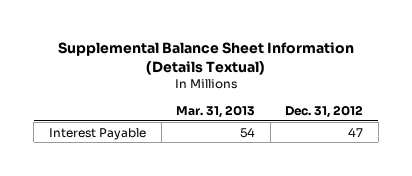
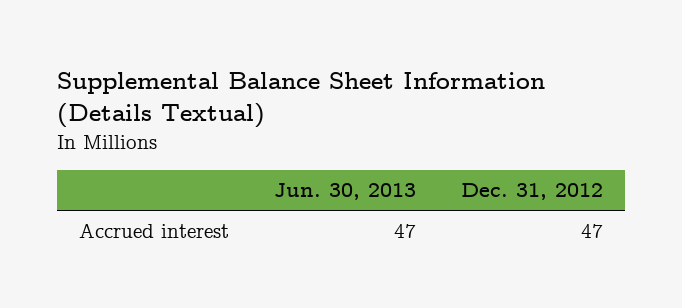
[176,104,256,118] Mar. 31, 2013 -> none
none -> [273,183,416,201] Jun. 30, 2013
[49,127,147,140] Interest Payable -> [79,223,230,239] Accrued interest

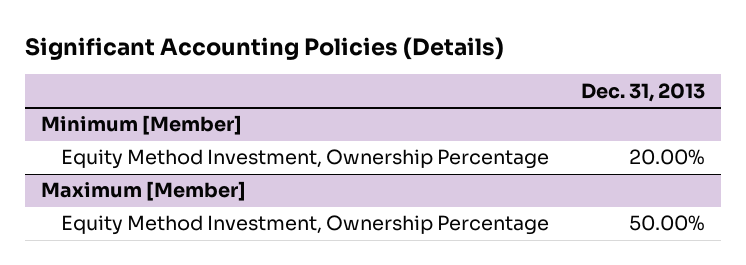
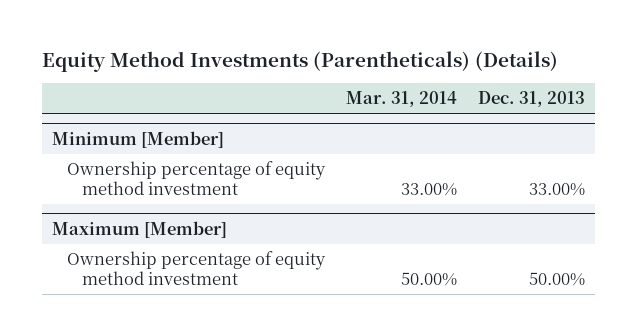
[25,37,505,61] Significant Accounting Policies (Details) -> [41,51,558,73] Equity Method Investments (Parentheticals) (Details)
none -> [346,91,458,108] Mar. 31, 2014
[61,149,550,170] Equity Method Investment, Ownership Percentage -> [67,160,327,195] Ownership percentage of equity method investment
[629,149,706,166] 20.00% -> [528,182,585,196] 33.00%
[61,215,550,236] Equity Method Investment, Ownership Percentage -> [67,250,327,285] Ownership percentage of equity method investment

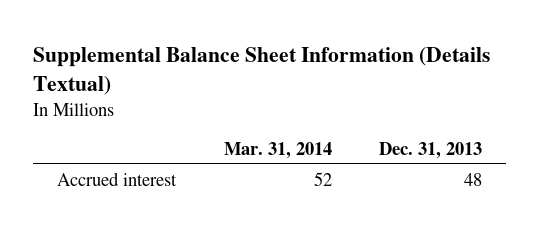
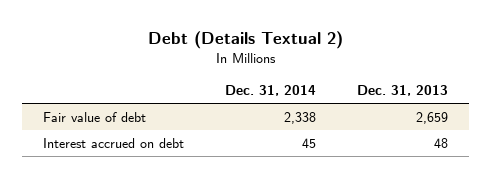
[32,46,490,95] Supplemental Balance Sheet Information (Details Textual) -> [147,30,343,49] Debt (Details Textual 2)
[223,142,332,160] Mar. 31, 2014 -> none
none -> [225,85,317,97] Dec. 31, 2014
none -> [42,111,146,122] Fair value of debt
[56,171,177,186] Accrued interest -> [42,137,184,148] Interest accrued on debt

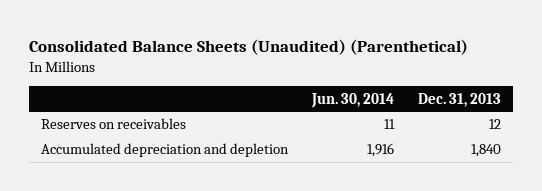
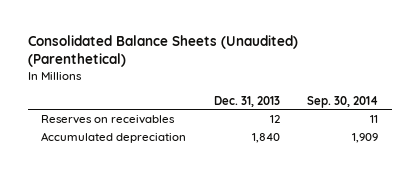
[310,92,394,108] Jun. 30, 2014 -> none
none -> [307,95,379,108] Sep. 30, 2014
[40,143,289,158] Accumulated depreciation and depletion -> [41,132,187,144] Accumulated depreciation

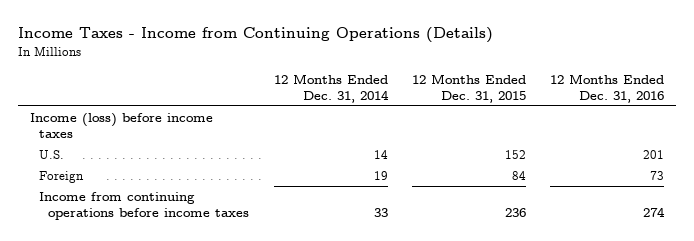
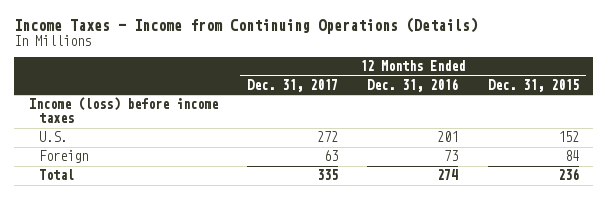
[273,73,389,103] 12 Months Ended Dec. 31, 2014 -> none
none -> [247,78,339,92] Dec. 31, 2017
[39,191,250,220] Income from continuing operations before income taxes -> [38,169,74,181] Total

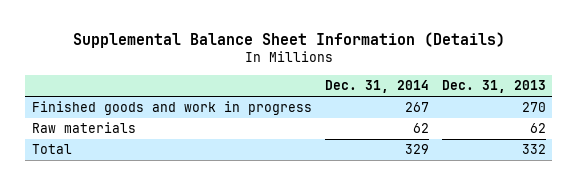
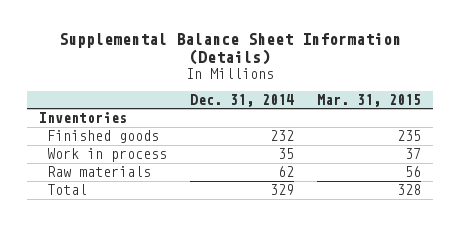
[441,80,546,94] Dec. 31, 2013 -> none
none -> [317,93,422,107] Mar. 31, 2015
none -> [38,112,127,124] Inventories
[31,101,312,116] Finished goods and work in progress -> [47,130,160,144] Finished goods
[404,102,429,113] 267 -> [270,130,295,142] 232
none -> [47,148,168,163] Work in process

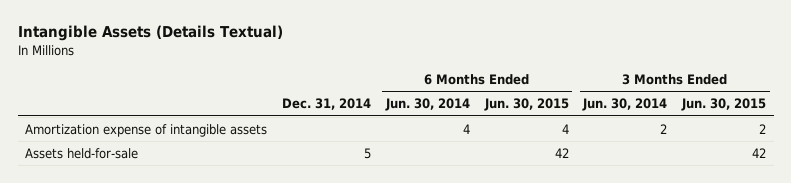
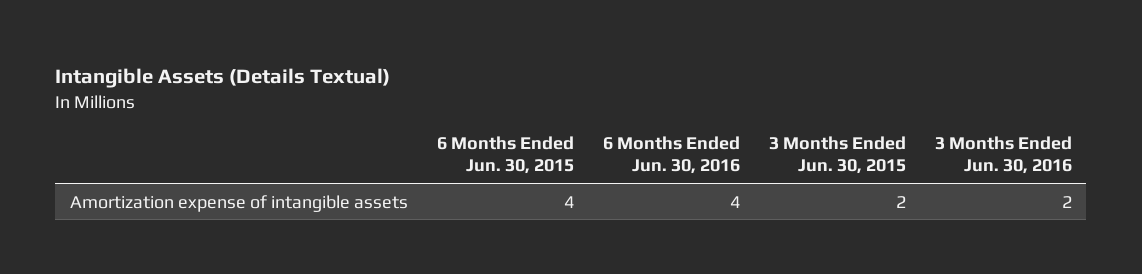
[281,98,371,111] Dec. 31, 2014 -> none
[384,98,470,112] Jun. 30, 2014 -> none
[582,98,668,112] Jun. 30, 2014 -> none
none -> [602,136,740,175] 6 Months Ended Jun. 30, 2016
none -> [934,136,1072,175] 3 Months Ended Jun. 30, 2016
[25,147,139,159] Assets held-for-sale -> none

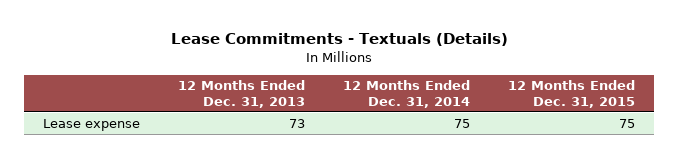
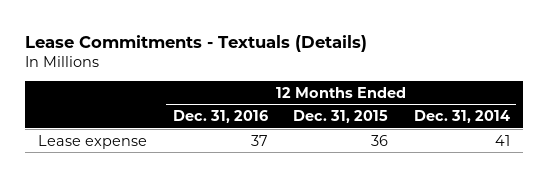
[178,80,306,109] 12 Months Ended Dec. 31, 2013 -> none
none -> [172,110,268,124] Dec. 31, 2016
[454,119,471,129] 75 -> [494,134,510,146] 41
[619,119,636,129] 75 -> [371,134,389,146] 36

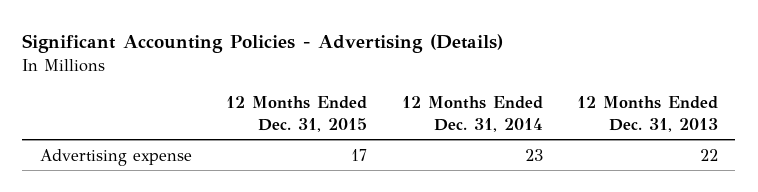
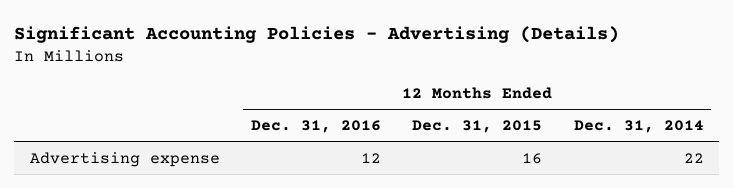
[577,96,719,133] 12 Months Ended Dec. 31, 2013 -> none
none -> [250,120,381,134] Dec. 31, 2016
[351,148,368,161] 17 -> [522,152,543,164] 16
[524,148,543,161] 23 -> [683,152,704,163] 22

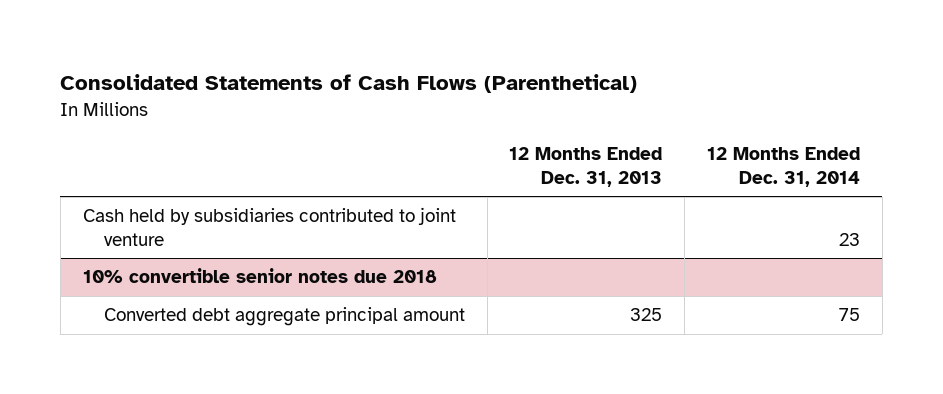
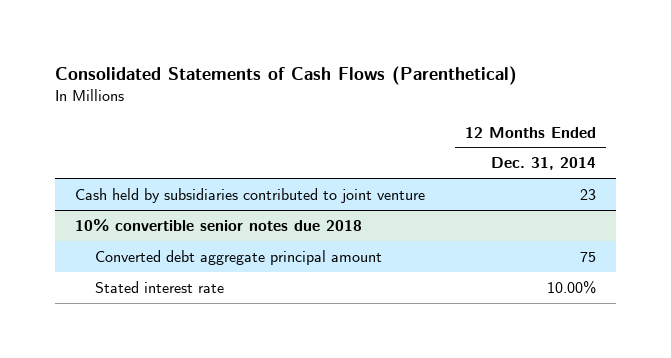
[509,146,663,187] 12 Months Ended Dec. 31, 2013 -> none
none -> [94,280,224,293] Stated interest rate

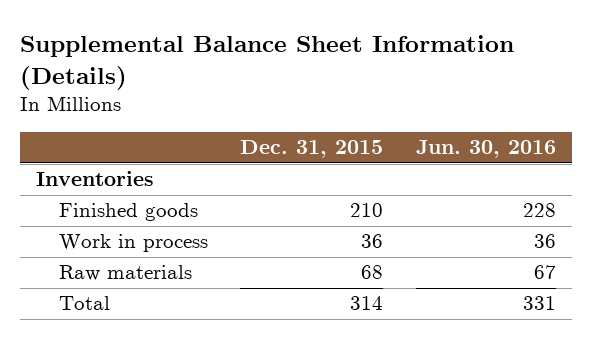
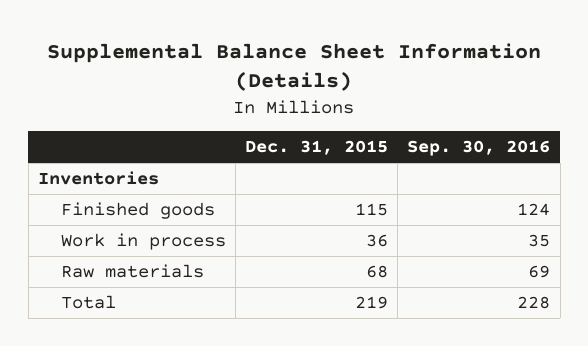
[415,140,556,159] Jun. 30, 2016 -> none
none -> [407,140,551,157] Sep. 30, 2016
[350,203,384,218] 210 -> [354,202,388,216] 115
[350,296,384,311] 314 -> [354,295,388,309] 219

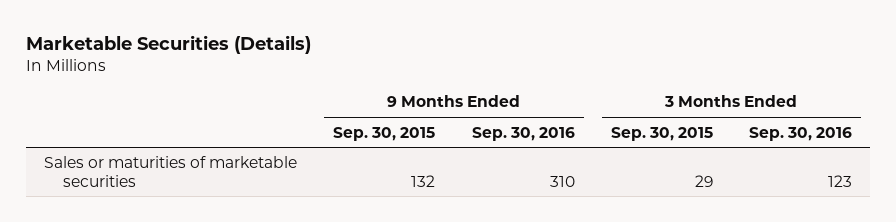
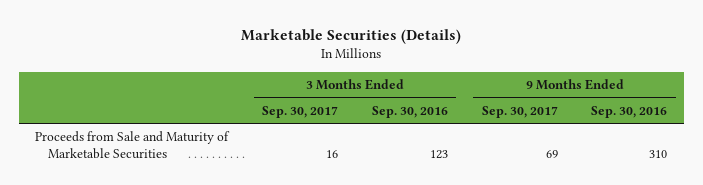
[333,126,436,141] Sep. 30, 2015 -> none
[610,126,713,141] Sep. 30, 2015 -> none
none -> [262,105,339,118] Sep. 30, 2017
none -> [481,105,558,118] Sep. 30, 2017
[44,156,298,187] Sales or maturities of marketable securities -> [35,131,231,159] Proceeds from Sale and Maturity of Marketable Securities

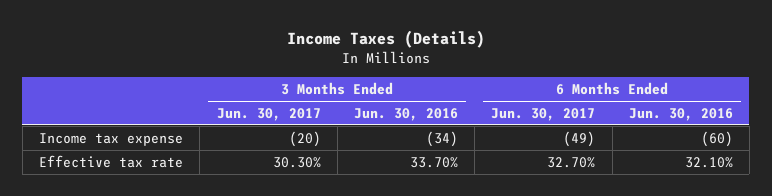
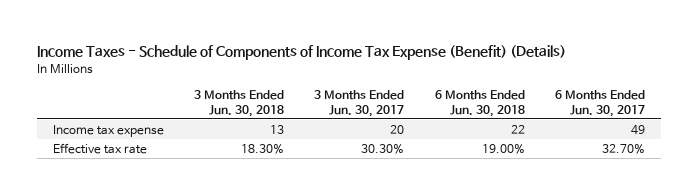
[286,30,485,49] Income Taxes (Details) -> [37,45,567,61] Income Taxes - Schedule of Components of Income Tax Expense (Benefit) (Details)
[353,107,458,121] Jun. 30, 2016 -> none
[628,107,733,121] Jun. 30, 2016 -> none
none -> [193,89,284,117] 3 Months Ended Jun. 30, 2018
none -> [434,89,525,117] 6 Months Ended Jun. 30, 2018
[288,130,321,147] (20) -> [390,124,405,134] 20
[563,130,596,147] (49) -> [631,124,646,135] 49

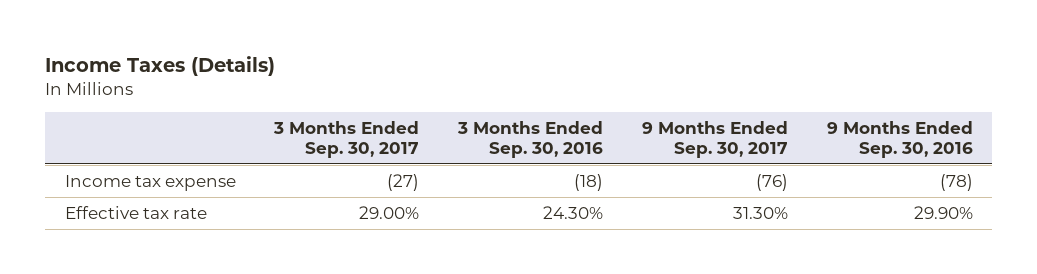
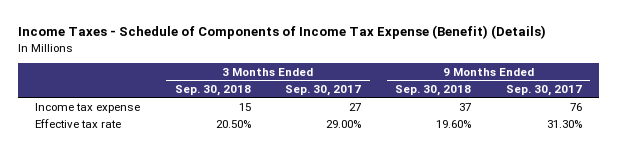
[45,55,276,76] Income Taxes (Details) -> [18,25,547,40] Income Taxes - Schedule of Components of Income Tax Expense (Benefit) (Details)
[457,120,604,158] 3 Months Ended Sep. 30, 2016 -> none
[826,120,973,158] 9 Months Ended Sep. 30, 2016 -> none
none -> [174,84,251,96] Sep. 30, 2018
none -> [395,84,472,96] Sep. 30, 2018
[387,173,420,191] (27) -> [349,102,362,111] 27
[755,173,788,191] (76) -> [569,102,582,111] 76

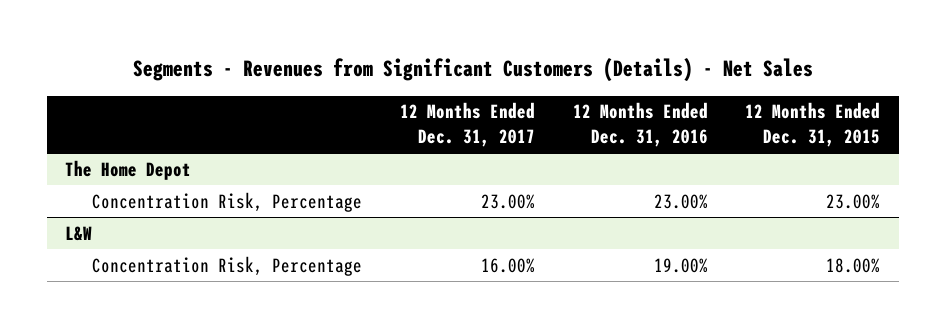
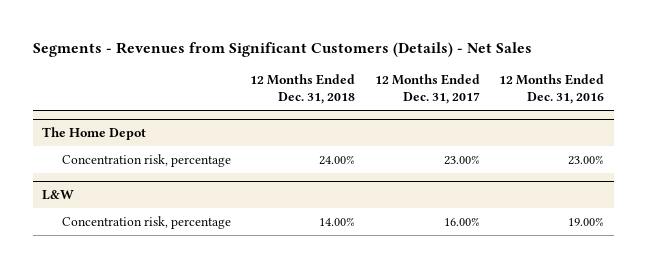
[745,102,881,147] 12 Months Ended Dec. 31, 2015 -> none
none -> [250,74,356,104] 12 Months Ended Dec. 31, 2018
[92,191,363,212] Concentration Risk, Percentage -> [61,153,231,167] Concentration risk, percentage
[92,255,363,276] Concentration Risk, Percentage -> [61,215,231,229] Concentration risk, percentage

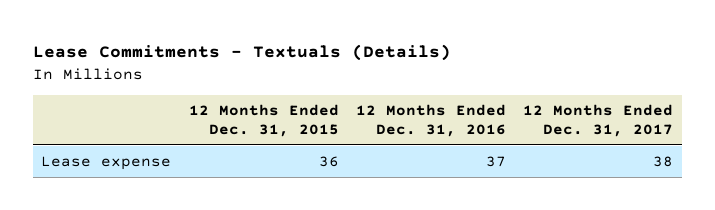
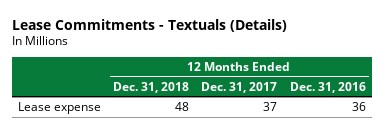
[188,103,339,137] 12 Months Ended Dec. 31, 2015 -> none
none -> [113,81,190,93] Dec. 31, 2018
[485,156,506,168] 37 -> [351,102,366,112] 36
[653,156,674,168] 38 -> [263,102,278,112] 37

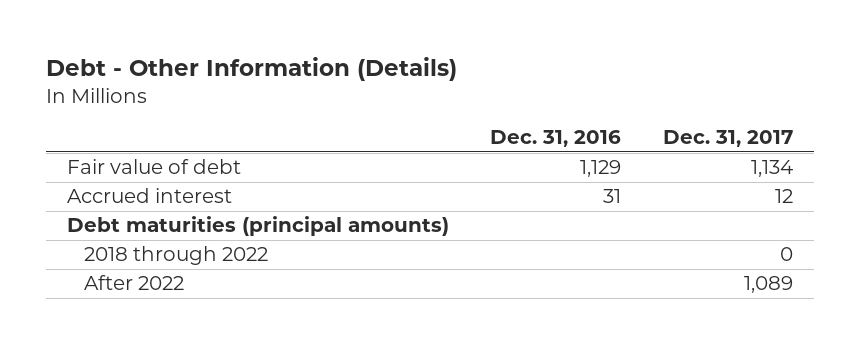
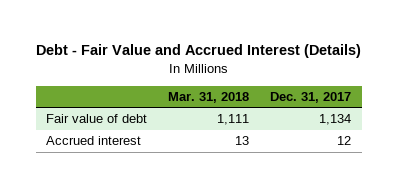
[45,57,457,82] Debt - Other Information (Details) -> [35,44,361,59] Debt - Fair Value and Accrued Interest (Details)
[490,130,622,148] Dec. 31, 2016 -> none
none -> [168,91,250,103] Mar. 31, 2018
[66,216,449,237] Debt maturities (principal amounts) -> none
[84,246,269,266] 2018 through 2022 -> none
[84,275,185,291] After 2022 -> none

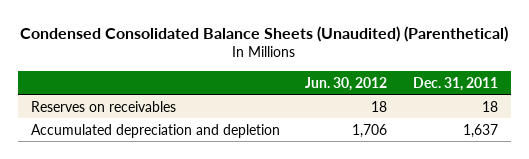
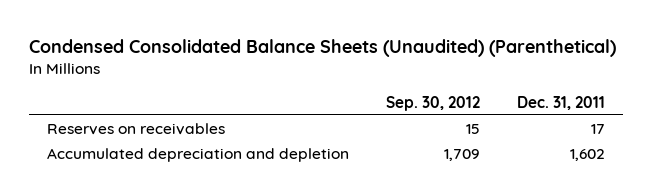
[305,76,388,91] Jun. 30, 2012 -> none
none -> [386,95,481,111] Sep. 30, 2012
[482,100,499,112] 18 -> [590,124,605,135] 17
[463,123,499,138] 1,637 -> [569,149,605,162] 1,602

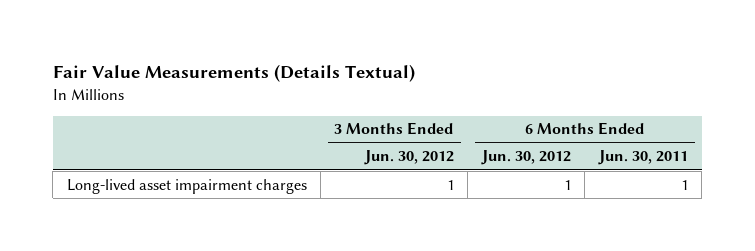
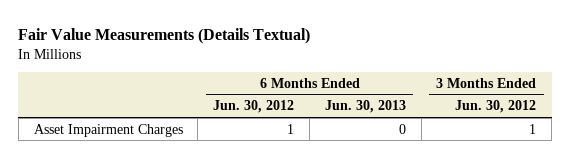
[597,150,688,166] Jun. 30, 2011 -> none
none -> [324,100,406,114] Jun. 30, 2013
[66,178,307,194] Long-lived asset impairment charges -> [33,123,183,137] Asset Impairment Charges

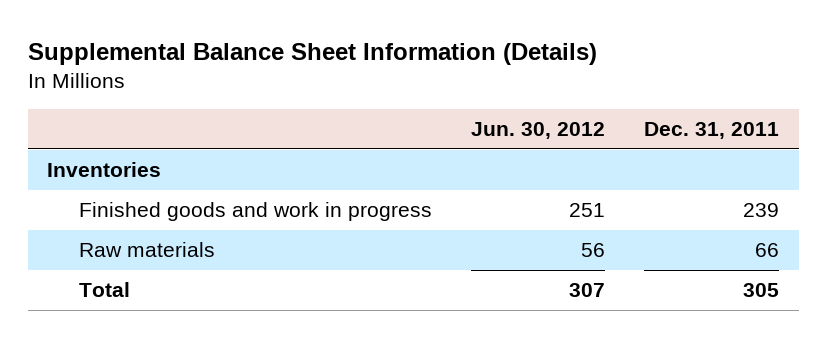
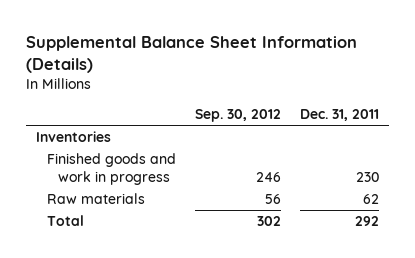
[471,122,606,140] Jun. 30, 2012 -> none
none -> [194,109,281,123] Sep. 30, 2012
[743,203,780,218] 239 -> [356,171,380,182] 230
[755,243,780,258] 66 -> [363,193,380,204] 62
[743,283,780,298] 305 -> [355,215,380,226] 292

